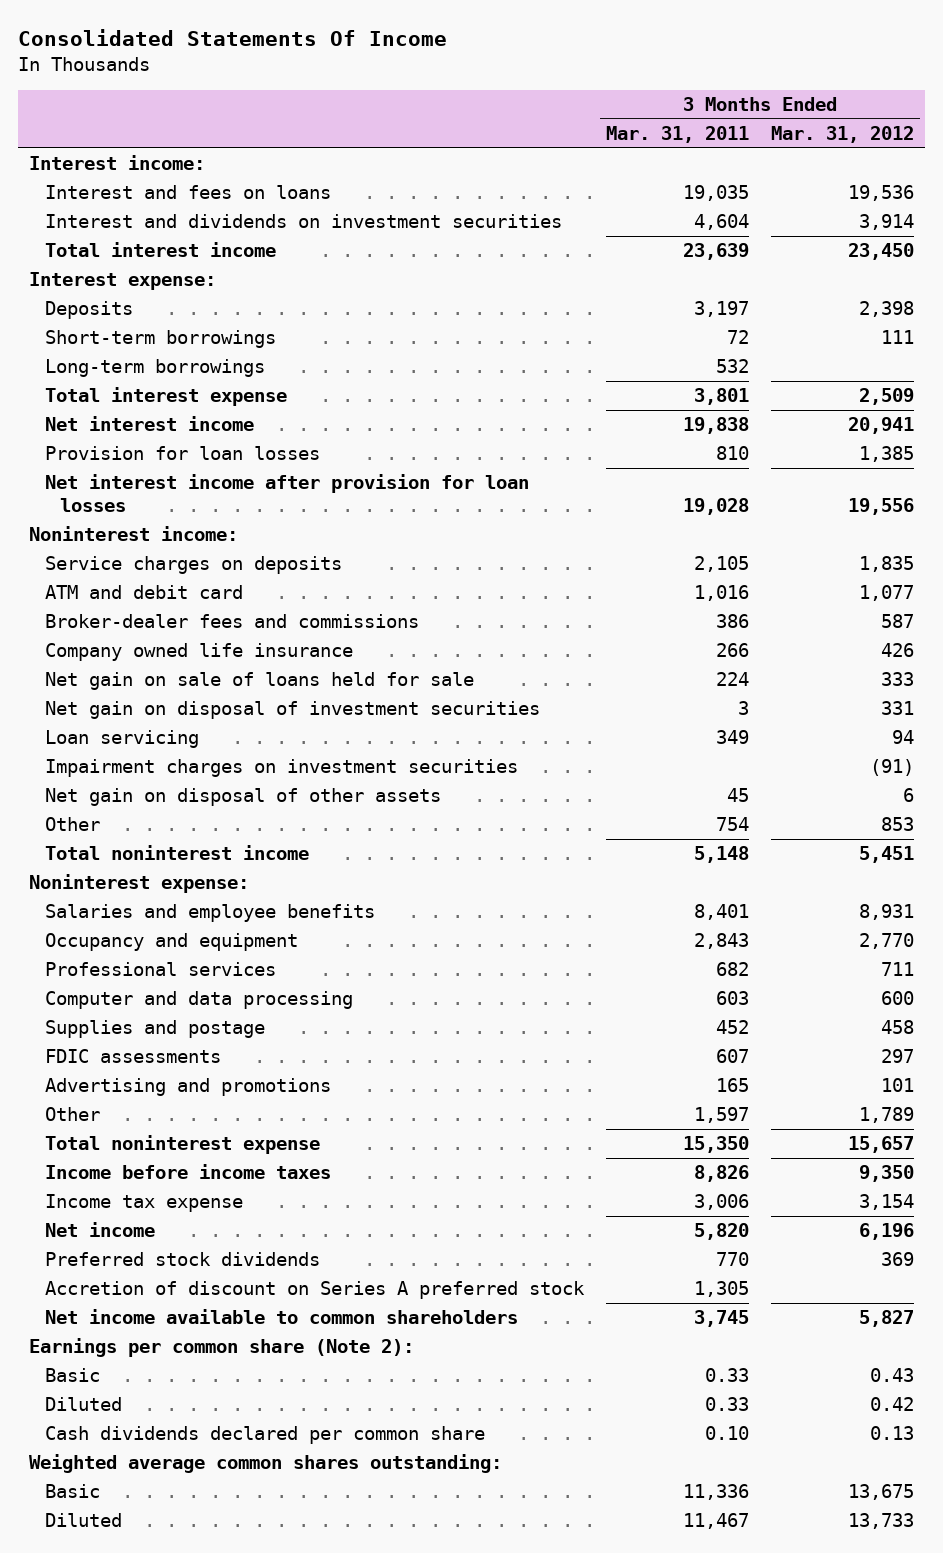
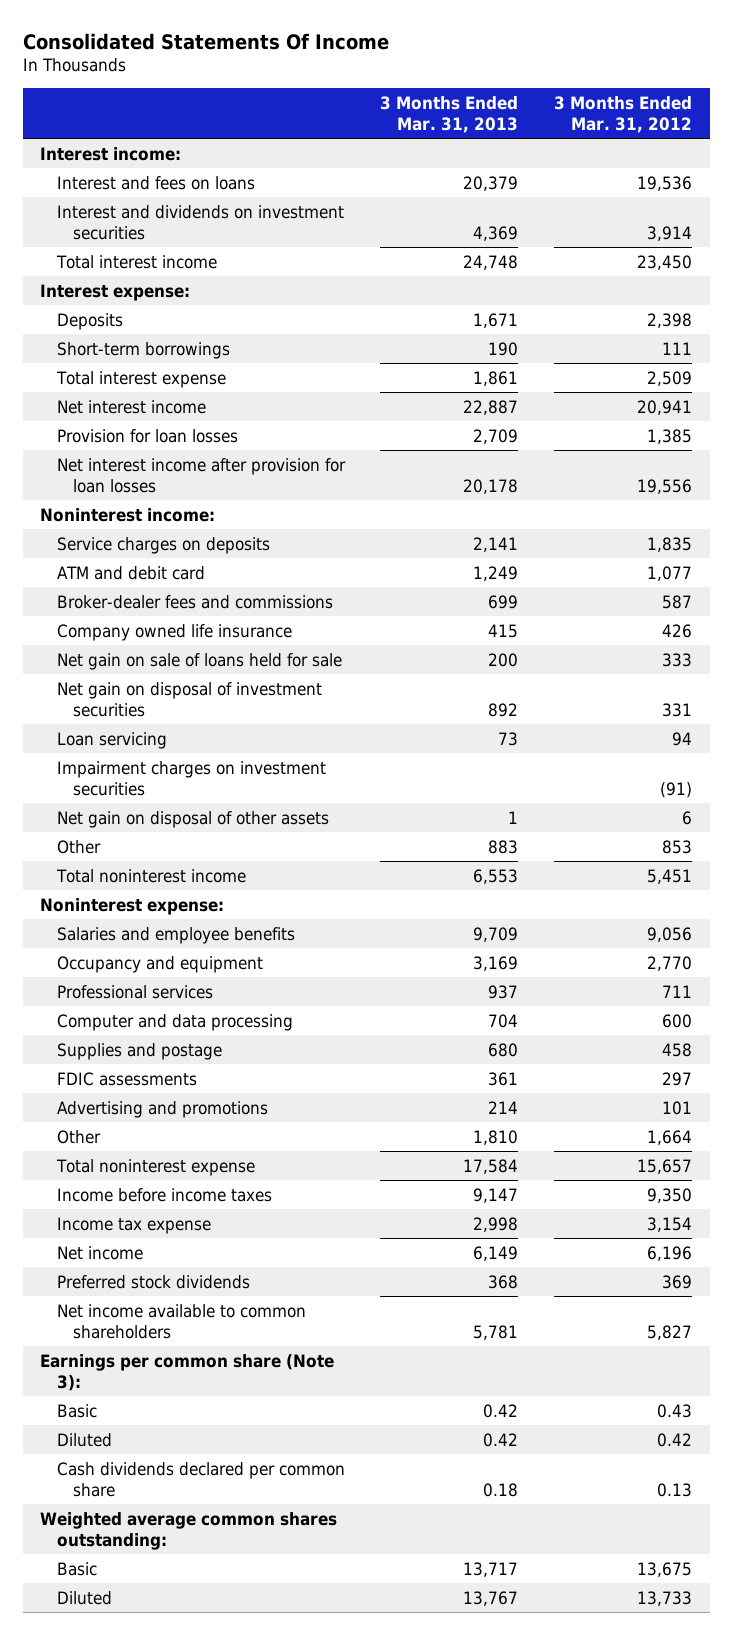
[605,125,749,143] Mar. 31, 2011 -> none
none -> [380,95,519,134] 3 Months Ended Mar. 31, 2013
[44,359,265,378] Long-term borrowings -> none
[859,904,915,921] 8,931 -> [647,926,693,942] 9,056
[859,1107,915,1124] 1,789 -> [647,1129,693,1145] 1,664
[44,1281,585,1300] Accretion of discount on Series A preferred stock -> none
[28,1338,414,1358] Earnings per common share (Note 2): -> [40,1353,335,1392] Earnings per common share (Note 3):

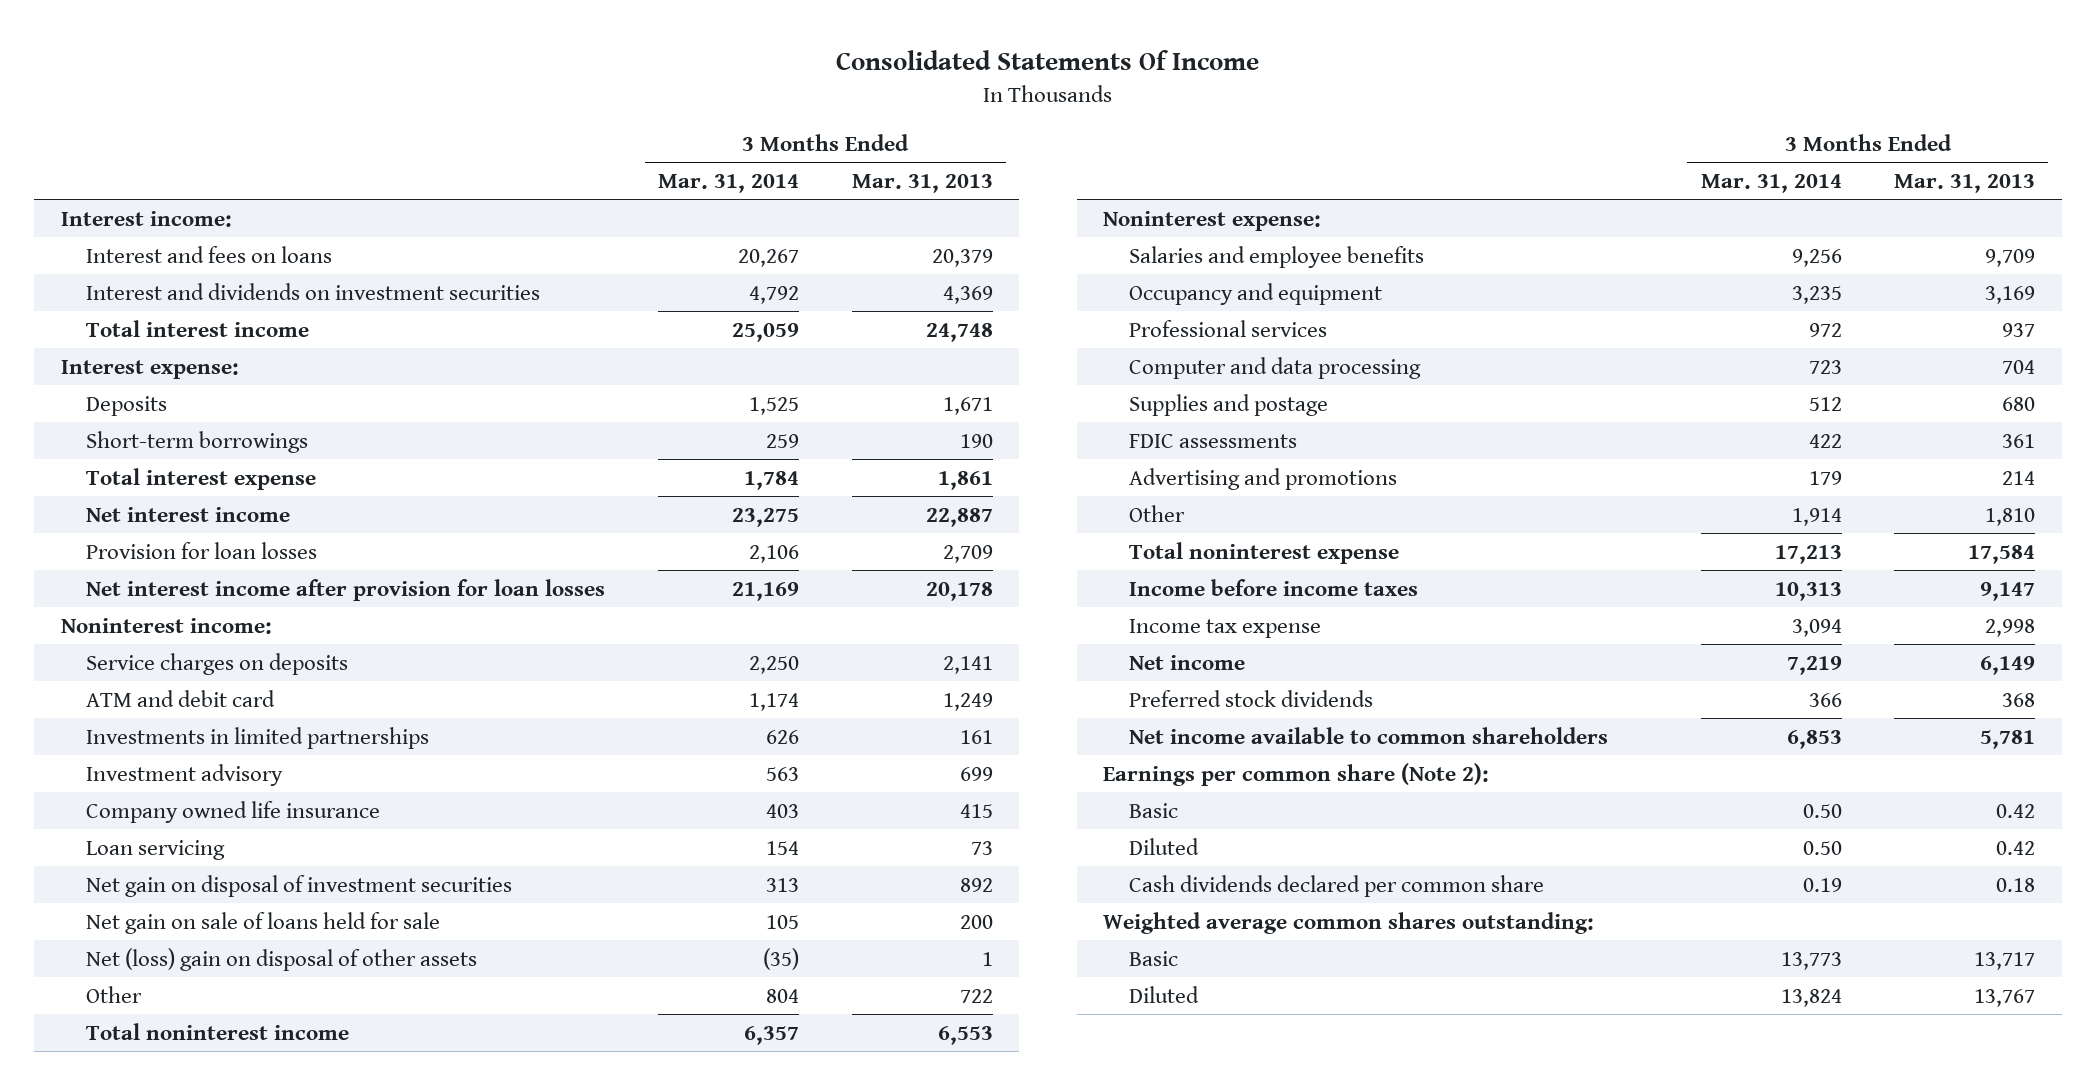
[554,95,693,134] 3 Months Ended Mar. 31, 2012 -> none
none -> [658,173,800,193] Mar. 31, 2014
none -> [86,726,430,749] Investments in limited partnerships
[56,594,333,609] Broker-dealer fees and commissions -> [86,763,284,786] Investment advisory
[56,760,326,797] Impairment charges on investment securities -> none
[56,681,322,718] Net gain on disposal of investment securities -> [86,874,513,897] Net gain on disposal of investment securities
[56,652,342,670] Net gain on sale of loans held for sale -> [86,911,441,934] Net gain on sale of loans held for sale
[56,810,329,828] Net gain on disposal of other assets -> [86,947,478,971] Net (loss) gain on disposal of other assets
[488,839,519,854] 883 -> [959,988,993,1003] 722
[40,1353,335,1392] Earnings per common share (Note 3): -> [1103,762,1490,786] Earnings per common share (Note 2):

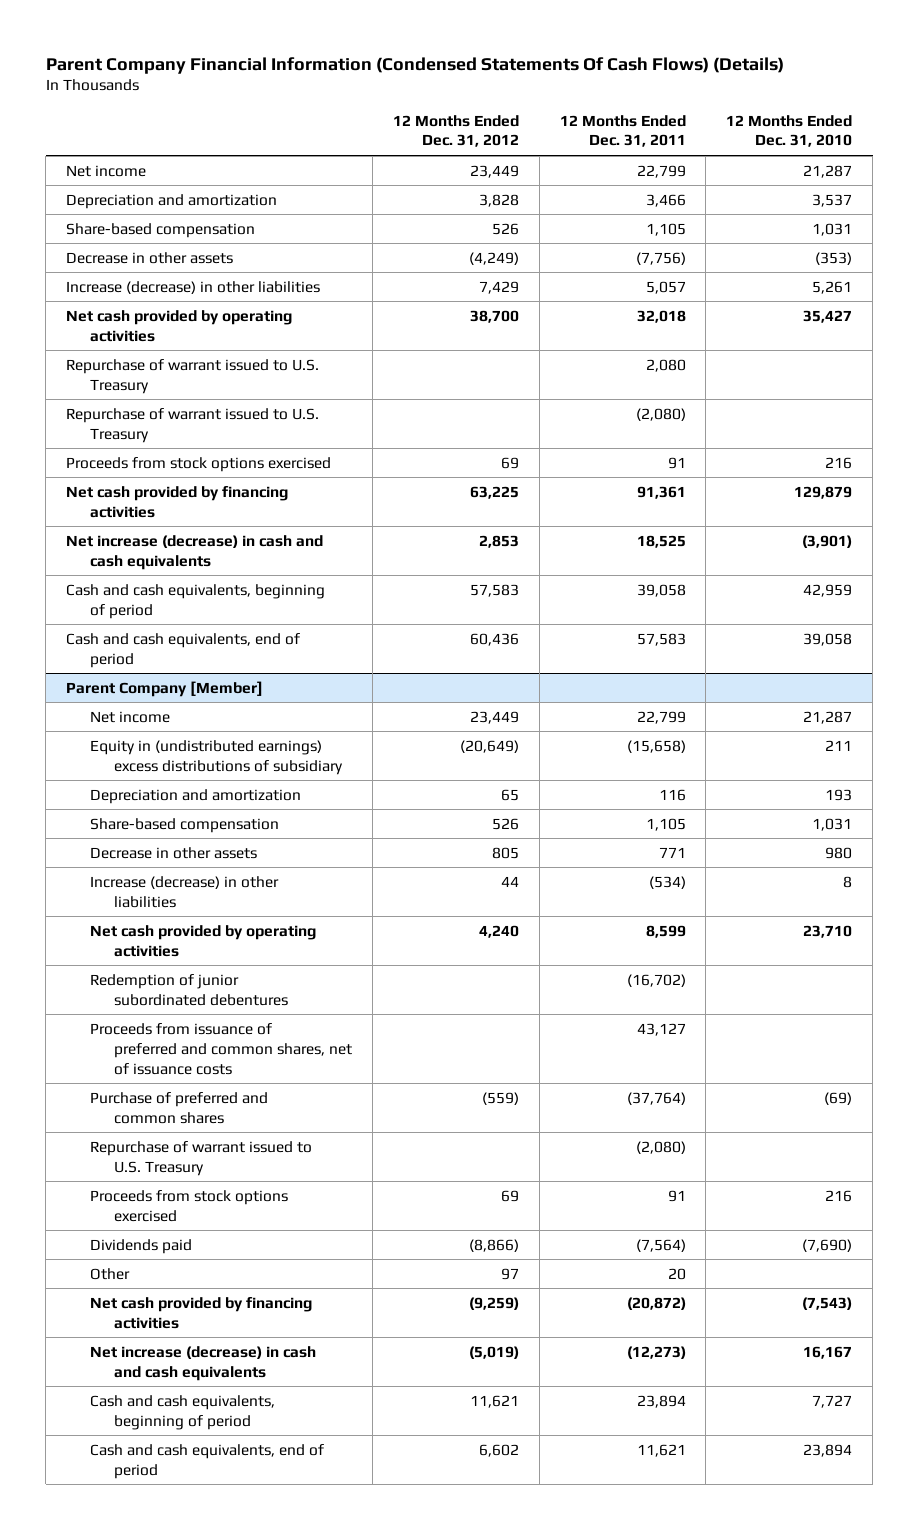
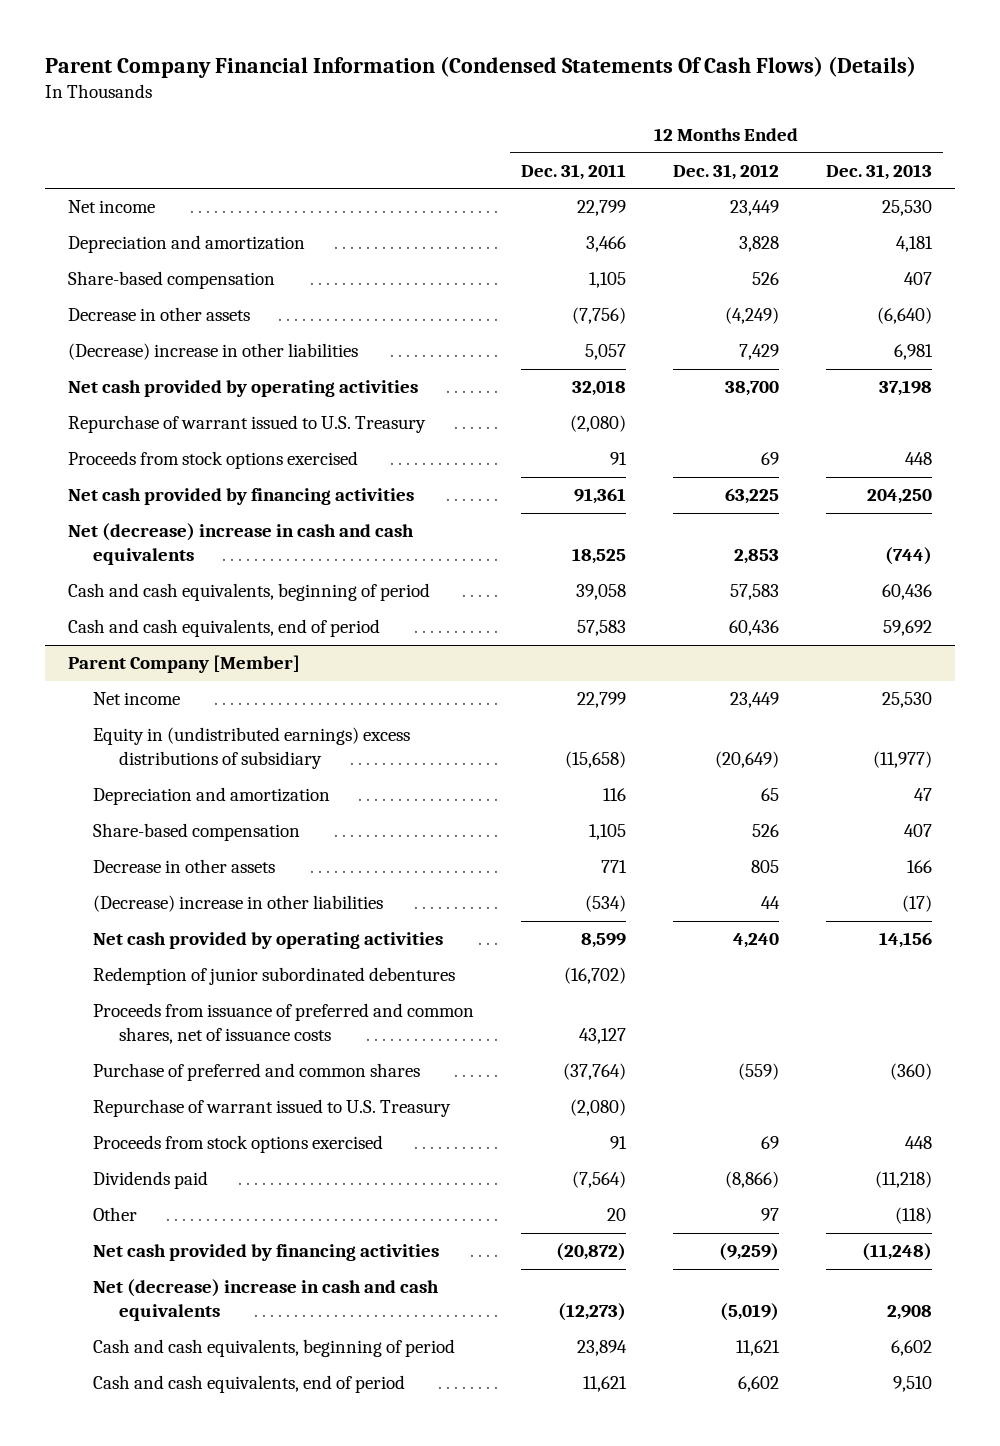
[726,114,853,148] 12 Months Ended Dec. 31, 2010 -> none
none -> [825,163,932,180] Dec. 31, 2013
[65,280,320,294] Increase (decrease) in other liabilities -> [67,343,358,361] (Decrease) increase in other liabilities
[65,358,319,394] Repurchase of warrant issued to U.S. Treasury -> none
[65,534,323,570] Net increase (decrease) in cash and cash equivalents -> [67,523,414,565] Net (decrease) increase in cash and cash equivalents
[89,875,279,908] Increase (decrease) in other liabilities -> [93,895,384,913] (Decrease) increase in other liabilities
[89,1345,316,1381] Net increase (decrease) in cash and cash equivalents -> [93,1279,440,1321] Net (decrease) increase in cash and cash equivalents

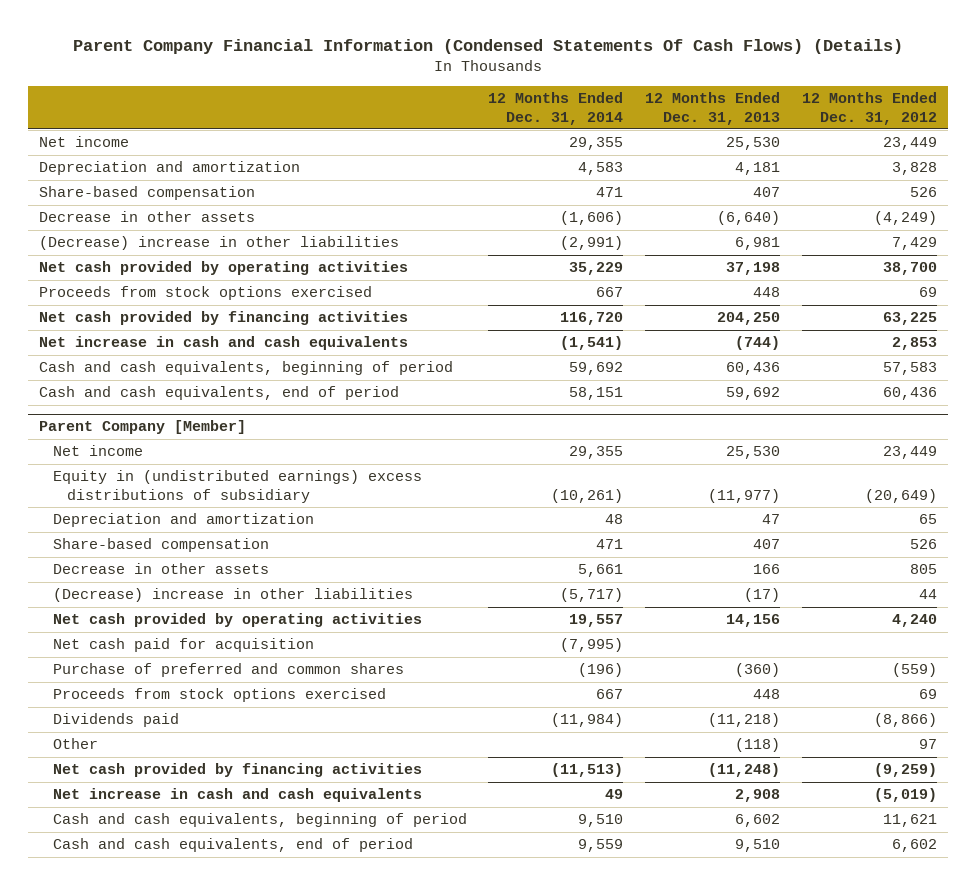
[521,163,627,180] Dec. 31, 2011 -> none
none -> [488,92,624,125] 12 Months Ended Dec. 31, 2014
[67,415,426,434] Repurchase of warrant issued to U.S. Treasury -> none
[67,523,414,565] Net (decrease) increase in cash and cash equivalents -> [38,336,408,351] Net increase in cash and cash equivalents
[93,967,456,986] Redemption of junior subordinated debentures -> none
[93,1003,475,1044] Proceeds from issuance of preferred and common shares, net of issuance costs -> none
none -> [52,638,314,653] Net cash paid for acquisition
[93,1099,452,1118] Repurchase of warrant issued to U.S. Treasury -> none
[93,1279,440,1321] Net (decrease) increase in cash and cash equivalents -> [52,788,422,803] Net increase in cash and cash equivalents

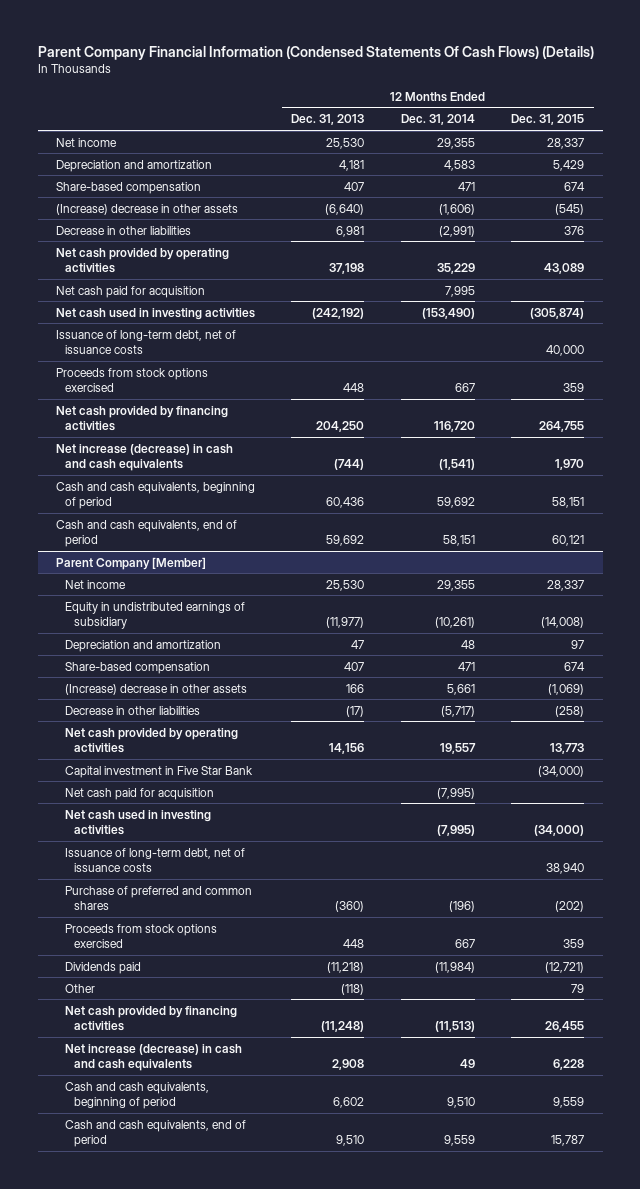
[801,92,937,125] 12 Months Ended Dec. 31, 2012 -> none
none -> [511,114,585,126] Dec. 31, 2015
[38,211,255,223] Decrease in other assets -> [55,203,238,215] (Increase) decrease in other assets
[38,236,399,251] (Decrease) increase in other liabilities -> [55,225,191,235] Decrease in other liabilities
none -> [55,285,205,298] Net cash paid for acquisition
none -> [55,307,255,320] Net cash used in investing activities
none -> [55,329,236,355] Issuance of long-term debt, net of issuance costs
[38,336,408,351] Net increase in cash and cash equivalents -> [55,443,233,472] Net increase (decrease) in cash and cash equivalents
[52,470,422,503] Equity in (undistributed earnings) excess distributions of subsidiary -> [64,601,245,630] Equity in undistributed earnings of subsidiary
[52,563,269,575] Decrease in other assets -> [64,683,247,695] (Increase) decrease in other assets
[52,588,413,603] (Decrease) increase in other liabilities -> [64,705,200,715] Decrease in other liabilities
none -> [64,765,253,778] Capital investment in Five Star Bank
none -> [64,809,211,836] Net cash used in investing activities
none -> [64,847,245,873] Issuance of long-term debt, net of issuance costs
[52,788,422,803] Net increase in cash and cash equivalents -> [64,1043,242,1072] Net increase (decrease) in cash and cash equivalents

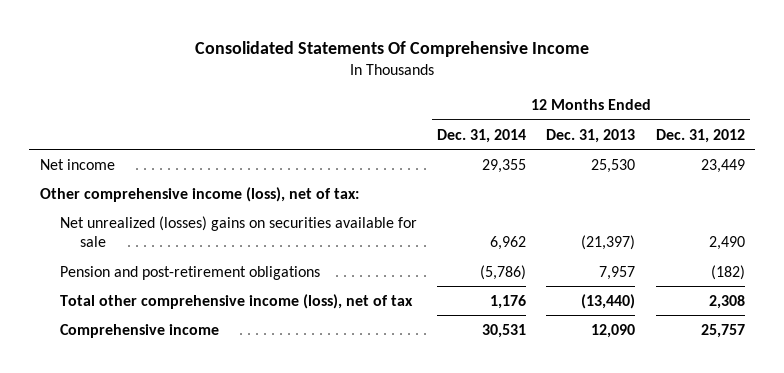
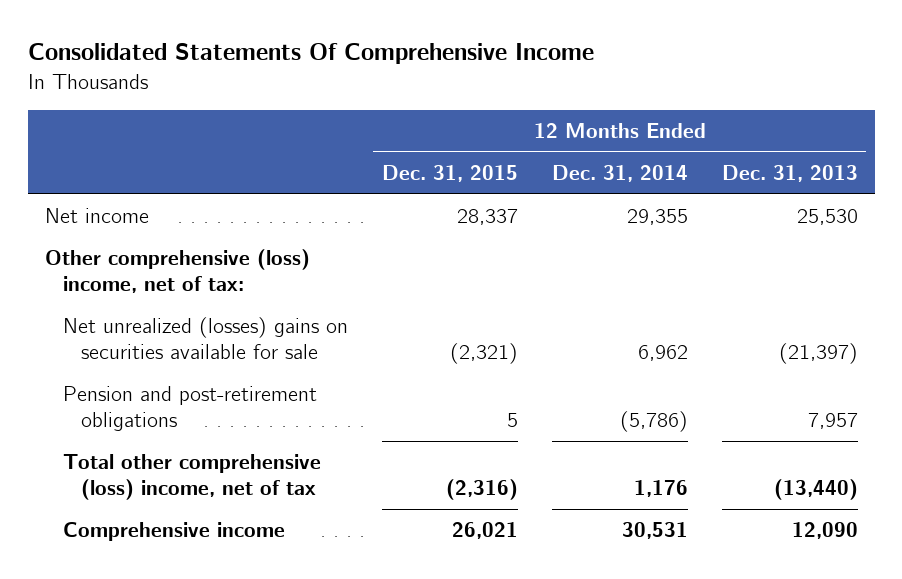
[655,128,745,143] Dec. 31, 2012 -> none
none -> [381,165,518,183] Dec. 31, 2015
[39,186,359,202] Other comprehensive income (loss), net of tax: -> [44,249,310,294] Other comprehensive (loss) income, net of tax:
[59,293,413,309] Total other comprehensive income (loss), net of tax -> [62,454,321,501] Total other comprehensive (loss) income, net of tax

